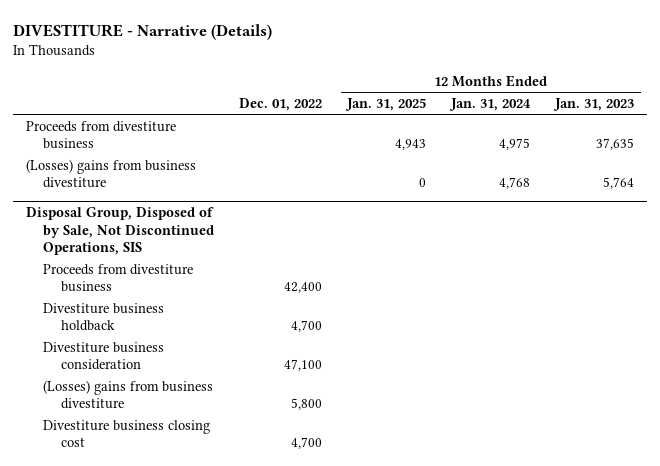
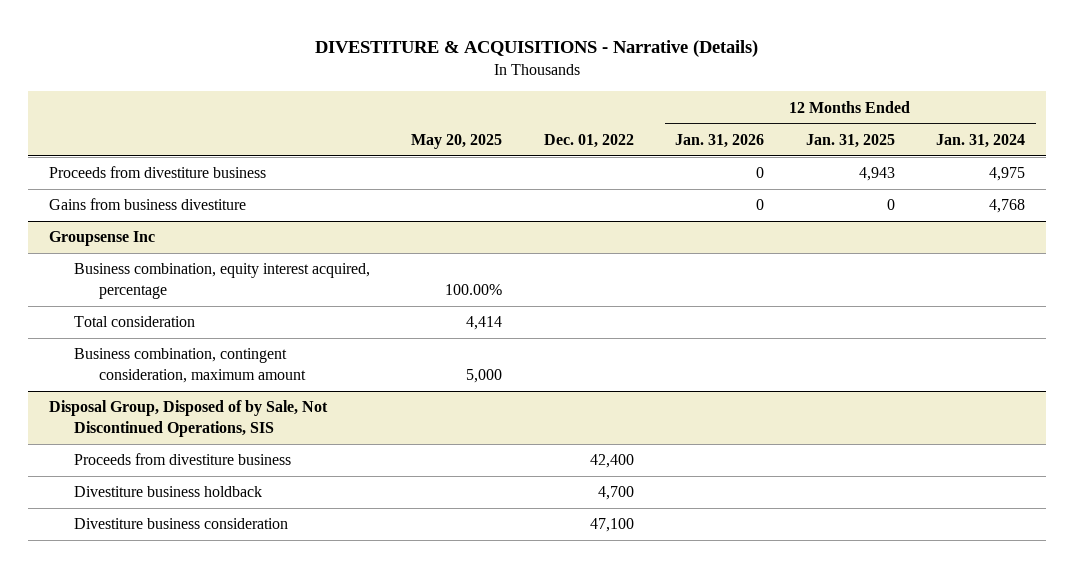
[13,23,273,40] DIVESTITURE - Narrative (Details) -> [315,40,759,58] DIVESTITURE & ACQUISITIONS - Narrative (Details)
[553,97,635,111] Jan. 31, 2023 -> none
none -> [411,133,503,149] May 20, 2025
none -> [675,133,765,148] Jan. 31, 2026
[25,158,196,188] (Losses) gains from business divestiture -> [48,198,246,211] Gains from business divestiture
none -> [48,231,155,247] Groupsense Inc
none -> [73,263,370,299] Business combination, equity interest acquired, percentage
none -> [73,316,195,328] Total consideration
none -> [73,348,307,383] Business combination, contingent consideration, maximum amount
[43,379,214,409] (Losses) gains from business divestiture -> none
[43,419,211,447] Divestiture business closing cost -> none

